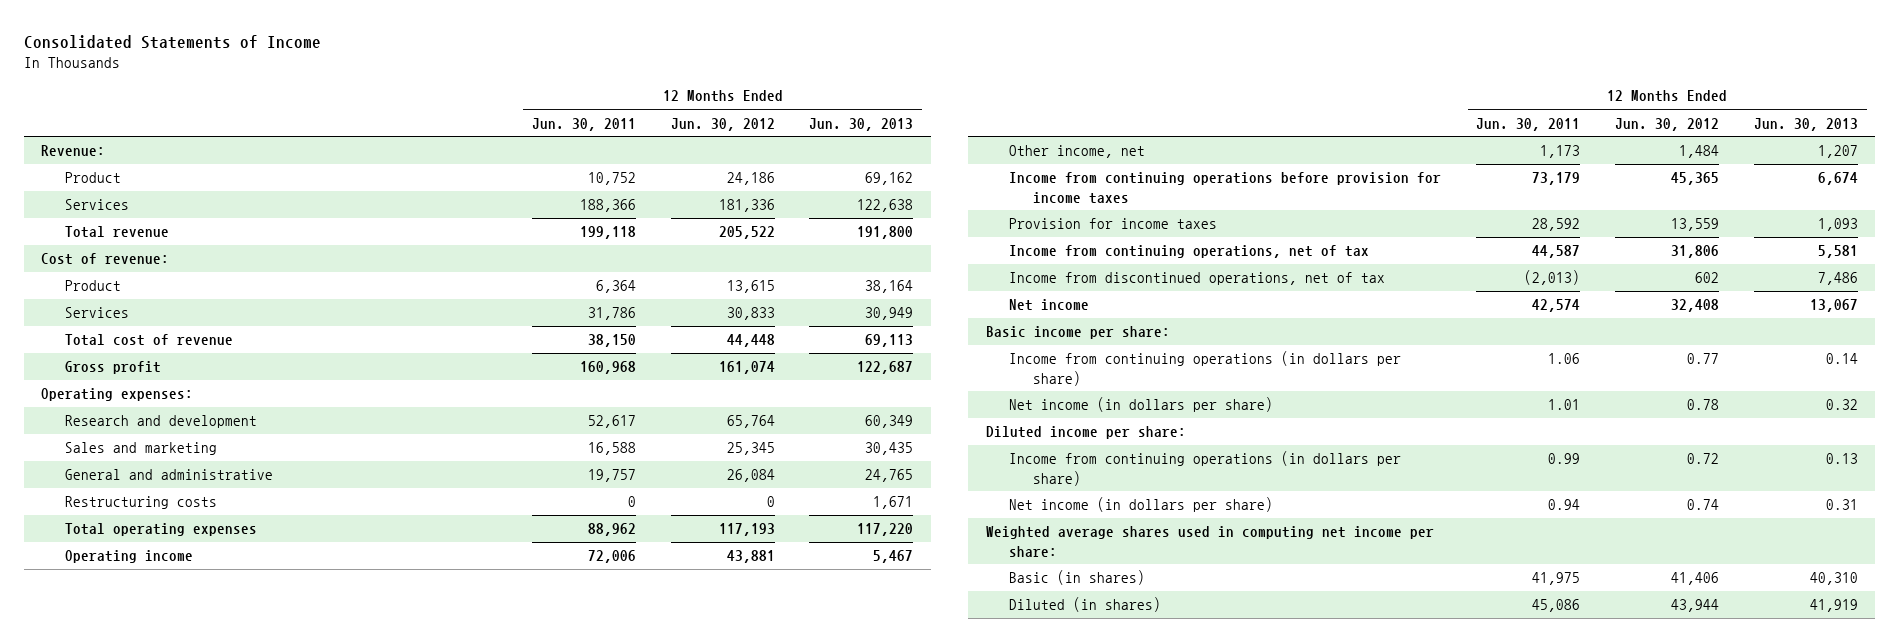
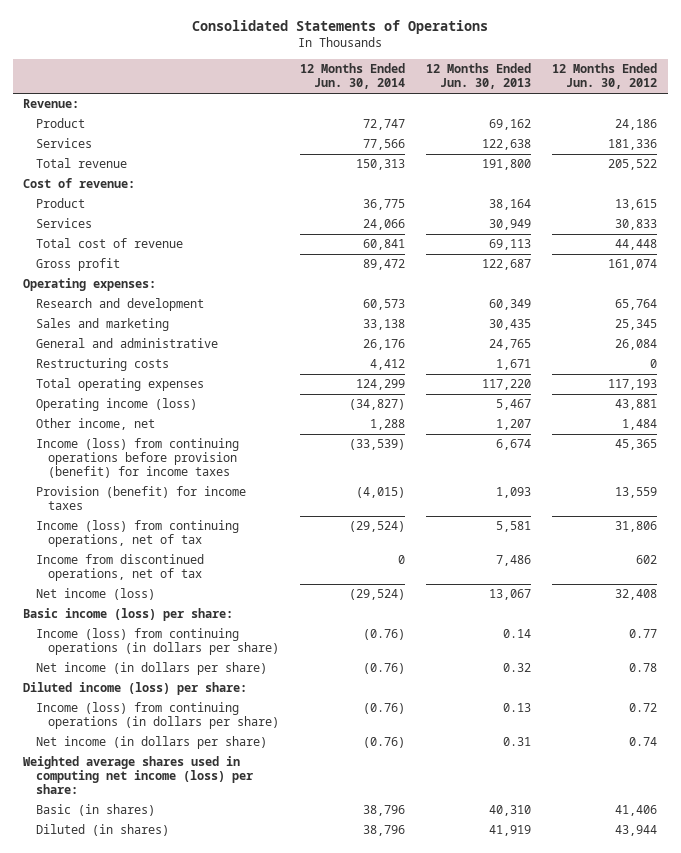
[23,34,321,49] Consolidated Statements of Income -> [192,20,489,35] Consolidated Statements of Operations
[531,117,636,131] Jun. 30, 2011 -> none
none -> [300,63,406,90] 12 Months Ended Jun. 30, 2014
[64,550,193,564] Operating income -> [35,398,197,412] Operating income (loss)
[1009,172,1442,204] Income from continuing operations before provision for income taxes -> [35,438,239,479] Income (loss) from continuing operations before provision (benefit) for income taxes
[1009,218,1218,230] Provision for income taxes -> [35,486,246,511] Provision (benefit) for income taxes
[1009,245,1370,259] Income from continuing operations, net of tax -> [35,520,239,548] Income (loss) from continuing operations, net of tax
[1009,299,1090,312] Net income -> [35,588,155,601] Net income (loss)
[985,326,1170,340] Basic income per share: -> [23,608,234,622] Basic income (loss) per share:
[1009,351,1402,386] Income from continuing operations (in dollars per share) -> [35,628,280,656] Income (loss) from continuing operations (in dollars per share)
[985,426,1186,440] Diluted income per share: -> [23,682,248,696] Diluted income (loss) per share:
[1009,451,1402,486] Income from continuing operations (in dollars per share) -> [35,702,280,730] Income (loss) from continuing operations (in dollars per share)
[985,526,1434,557] Weighted average shares used in computing net income per share: -> [23,756,253,795] Weighted average shares used in computing net income (loss) per share:

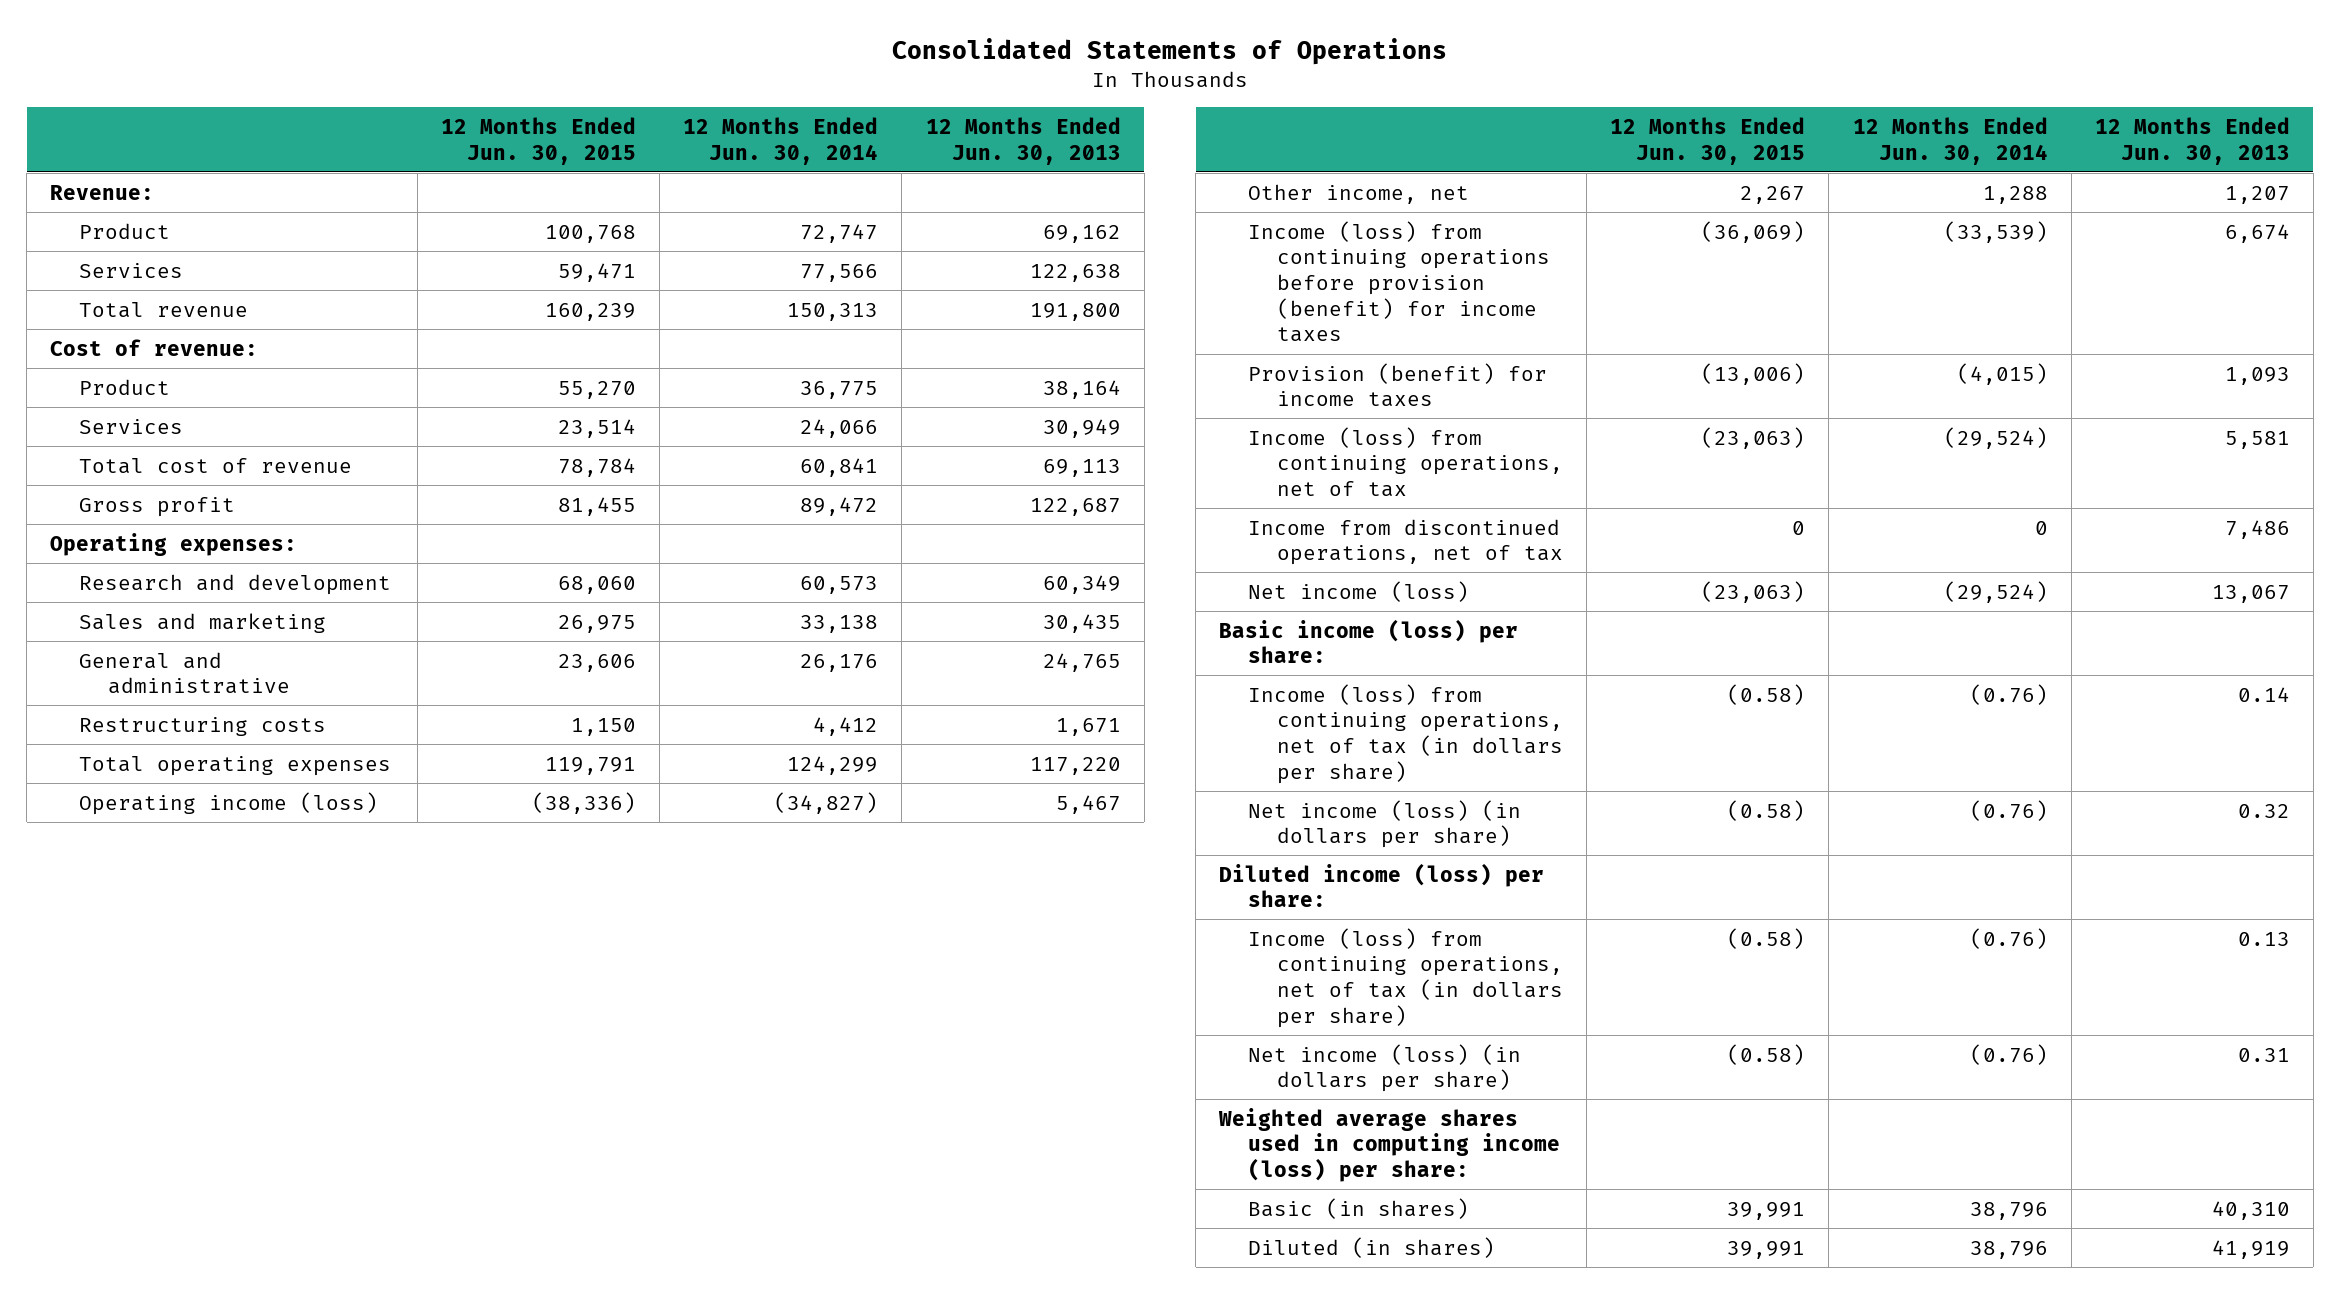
[552,63,658,90] 12 Months Ended Jun. 30, 2012 -> none
none -> [441,116,637,165] 12 Months Ended Jun. 30, 2015
[35,628,280,656] Income (loss) from continuing operations (in dollars per share) -> [1248,683,1564,784] Income (loss) from continuing operations, net of tax (in dollars per share)
[35,662,267,676] Net income (in dollars per share) -> [1248,799,1522,849] Net income (loss) (in dollars per share)
[35,702,280,730] Income (loss) from continuing operations (in dollars per share) -> [1248,927,1564,1028] Income (loss) from continuing operations, net of tax (in dollars per share)
[35,736,267,750] Net income (in dollars per share) -> [1248,1043,1522,1093] Net income (loss) (in dollars per share)
[23,756,253,795] Weighted average shares used in computing net income (loss) per share: -> [1218,1107,1561,1182] Weighted average shares used in computing income (loss) per share:

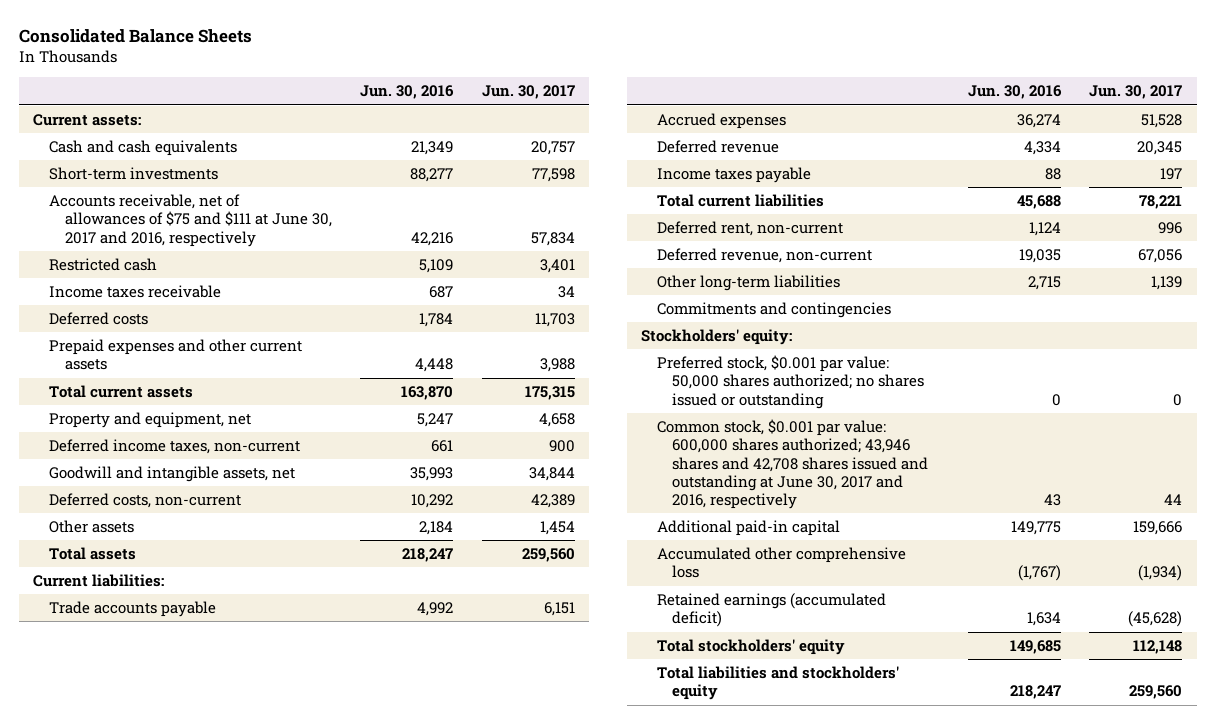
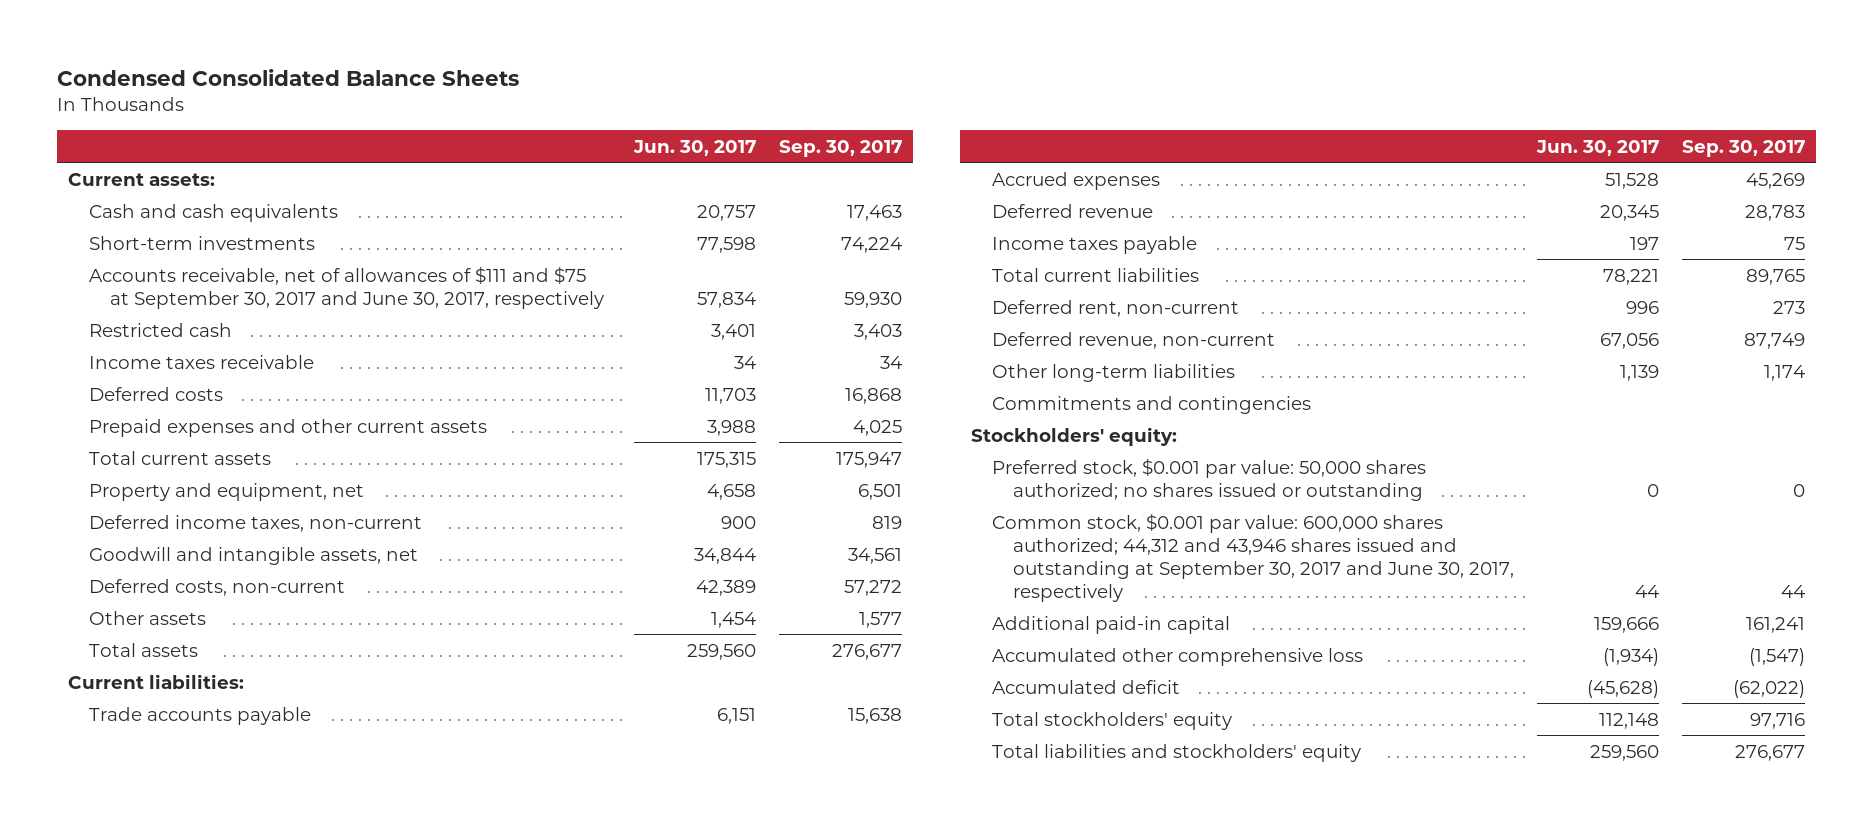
[19,29,253,44] Consolidated Balance Sheets -> [57,69,520,87] Condensed Consolidated Balance Sheets
[360,85,455,100] Jun. 30, 2016 -> none
none -> [778,139,902,157] Sep. 30, 2017
[49,194,332,247] Accounts receivable, net of allowances of $75 and $111 at June 30, 2017 and 2016, respectively -> [89,265,605,309] Accounts receivable, net of allowances of $111 and $75 at September 30, 2017 and June 30, 2017, respectively
[656,419,929,510] Common stock, $0.001 par value: 600,000 shares authorized; 43,946 shares and 42,708 shares issued and outstanding at June 30, 2017 and 2016, respectively -> [992,512,1515,602] Common stock, $0.001 par value: 600,000 shares authorized; 44,312 and 43,946 shares issued and outstanding at September 30, 2017 and June 30, 2017, respectively
[656,593,886,628] Retained earnings (accumulated deficit) -> [992,679,1181,694] Accumulated deficit

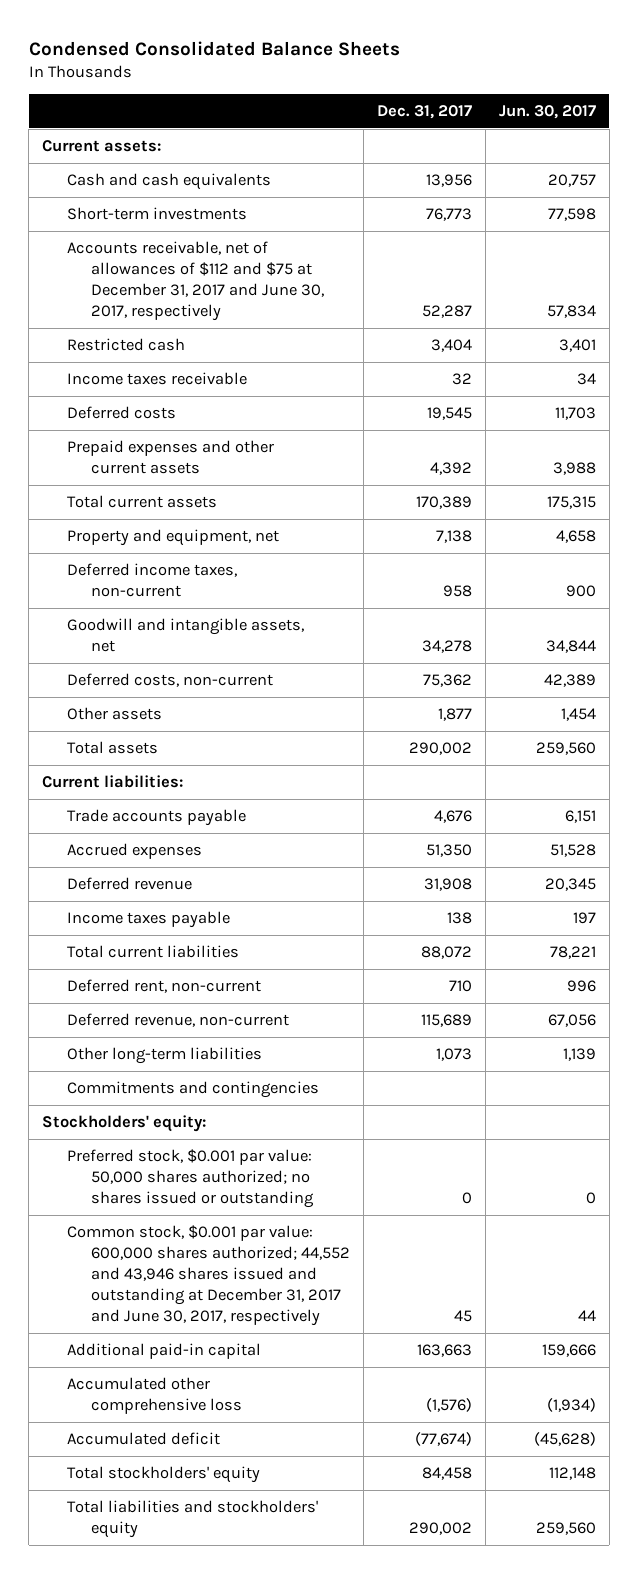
[778,139,902,157] Sep. 30, 2017 -> none
none -> [377,104,473,119] Dec. 31, 2017
[89,265,605,309] Accounts receivable, net of allowances of $111 and $75 at September 30, 2017 and June 30, 2017, respectively -> [66,241,325,322] Accounts receivable, net of allowances of $112 and $75 at December 31, 2017 and June 30, 2017, respectively
[992,512,1515,602] Common stock, $0.001 par value: 600,000 shares authorized; 44,312 and 43,946 shares issued and outstanding at September 30, 2017 and June 30, 2017, respectively -> [66,1225,351,1327] Common stock, $0.001 par value: 600,000 shares authorized; 44,552 and 43,946 shares issued and outstanding at December 31, 2017 and June 30, 2017, respectively

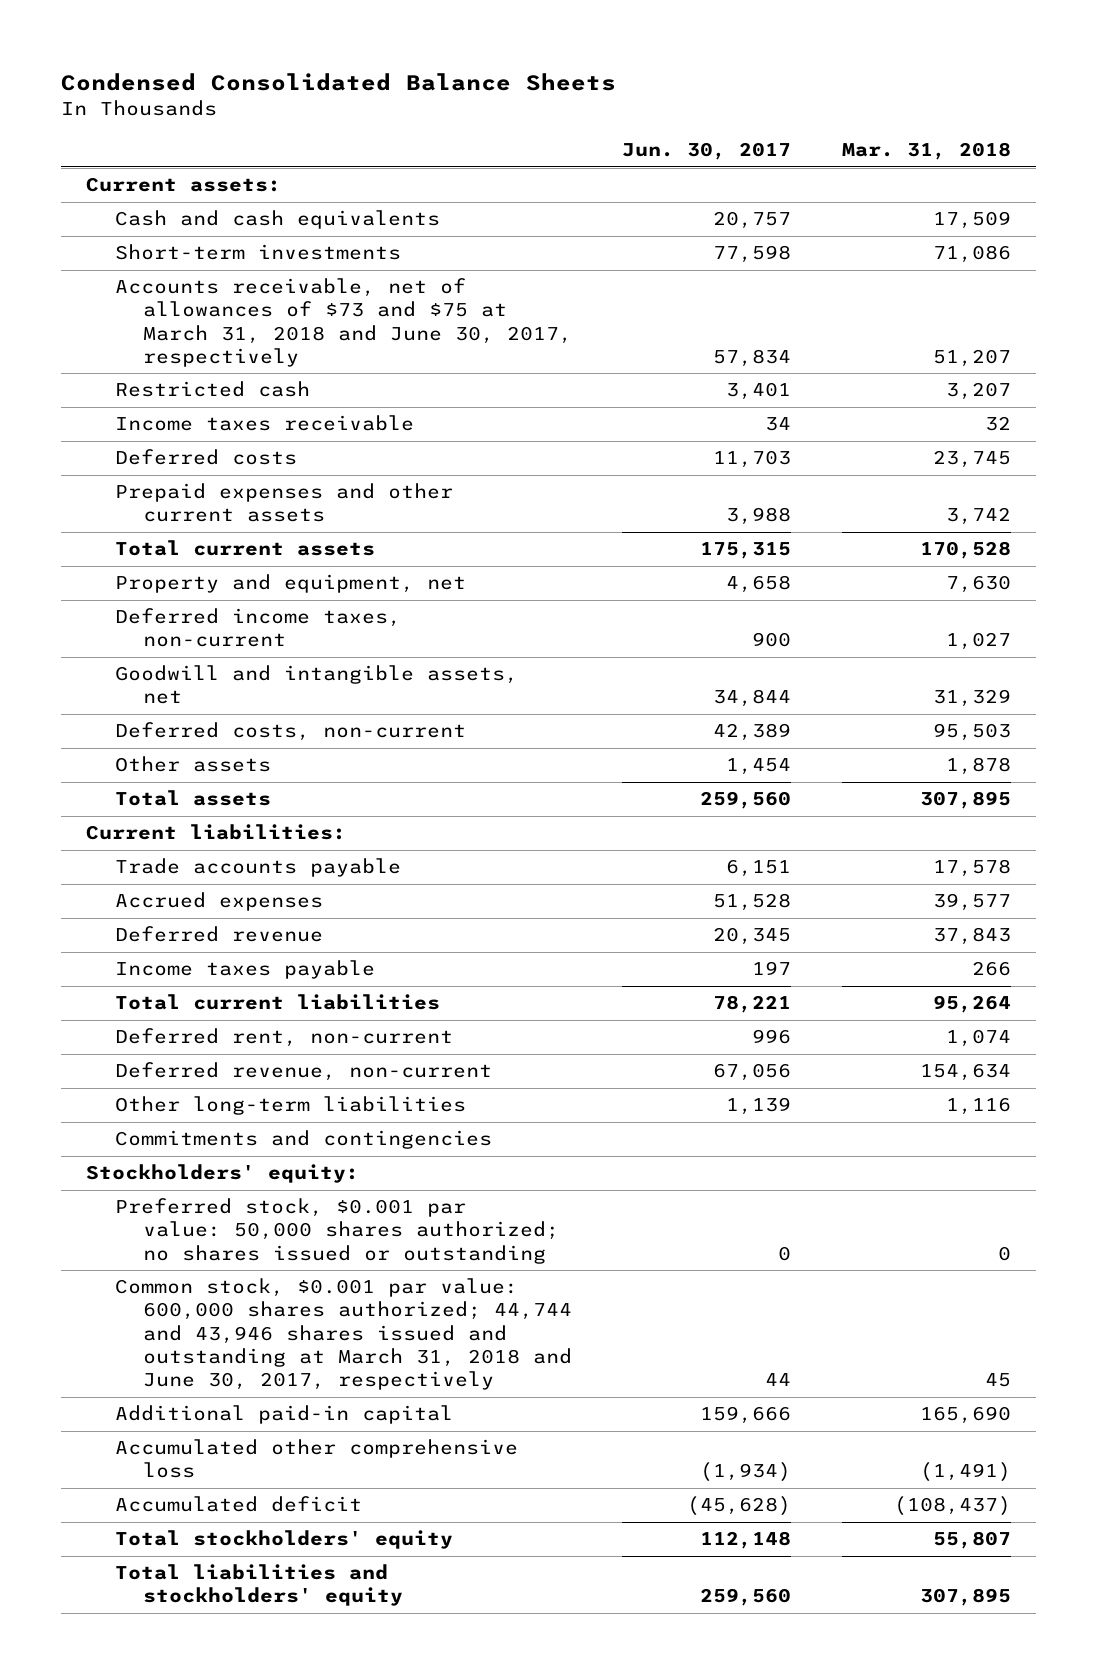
[377,104,473,119] Dec. 31, 2017 -> none
none -> [841,142,1011,161] Mar. 31, 2018
[66,241,325,322] Accounts receivable, net of allowances of $112 and $75 at December 31, 2017 and June 30, 2017, respectively -> [114,278,573,368] Accounts receivable, net of allowances of $73 and $75 at March 31, 2018 and June 30, 2017, respectively
[66,1225,351,1327] Common stock, $0.001 par value: 600,000 shares authorized; 44,552 and 43,946 shares issued and outstanding at December 31, 2017 and June 30, 2017, respectively -> [114,1278,573,1391] Common stock, $0.001 par value: 600,000 shares authorized; 44,744 and 43,946 shares issued and outstanding at March 31, 2018 and June 30, 2017, respectively

